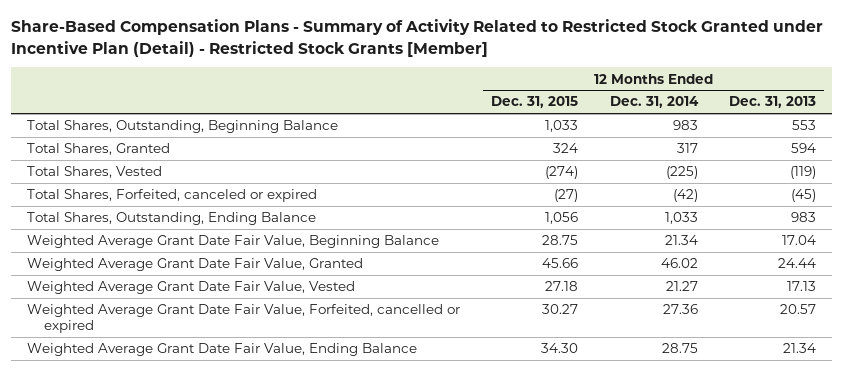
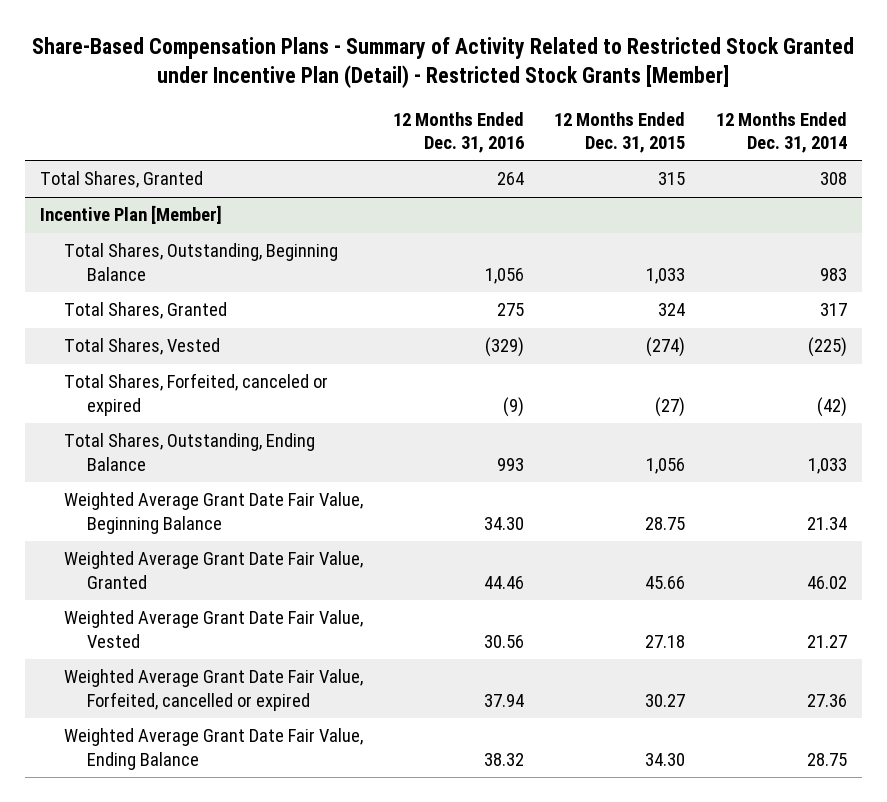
[729,96,817,109] Dec. 31, 2013 -> none
none -> [392,111,524,154] 12 Months Ended Dec. 31, 2016
none -> [39,171,203,189] Total Shares, Granted
none -> [39,205,222,225] Incentive Plan [Member]

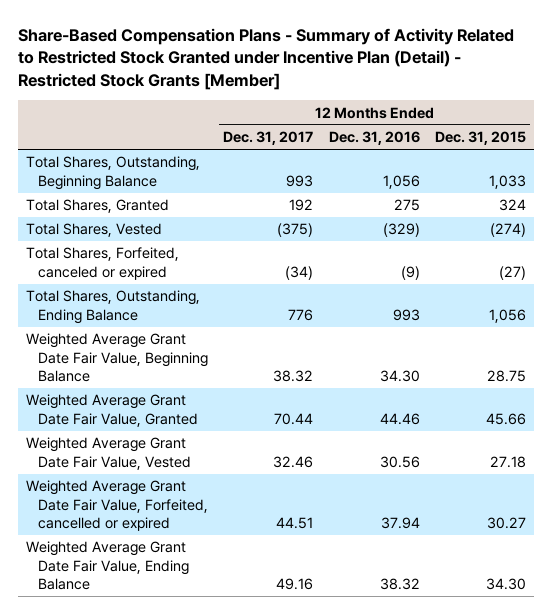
[715,111,847,154] 12 Months Ended Dec. 31, 2014 -> none
none -> [223,131,314,146] Dec. 31, 2017
[39,171,203,189] Total Shares, Granted -> none
[39,205,222,225] Incentive Plan [Member] -> none

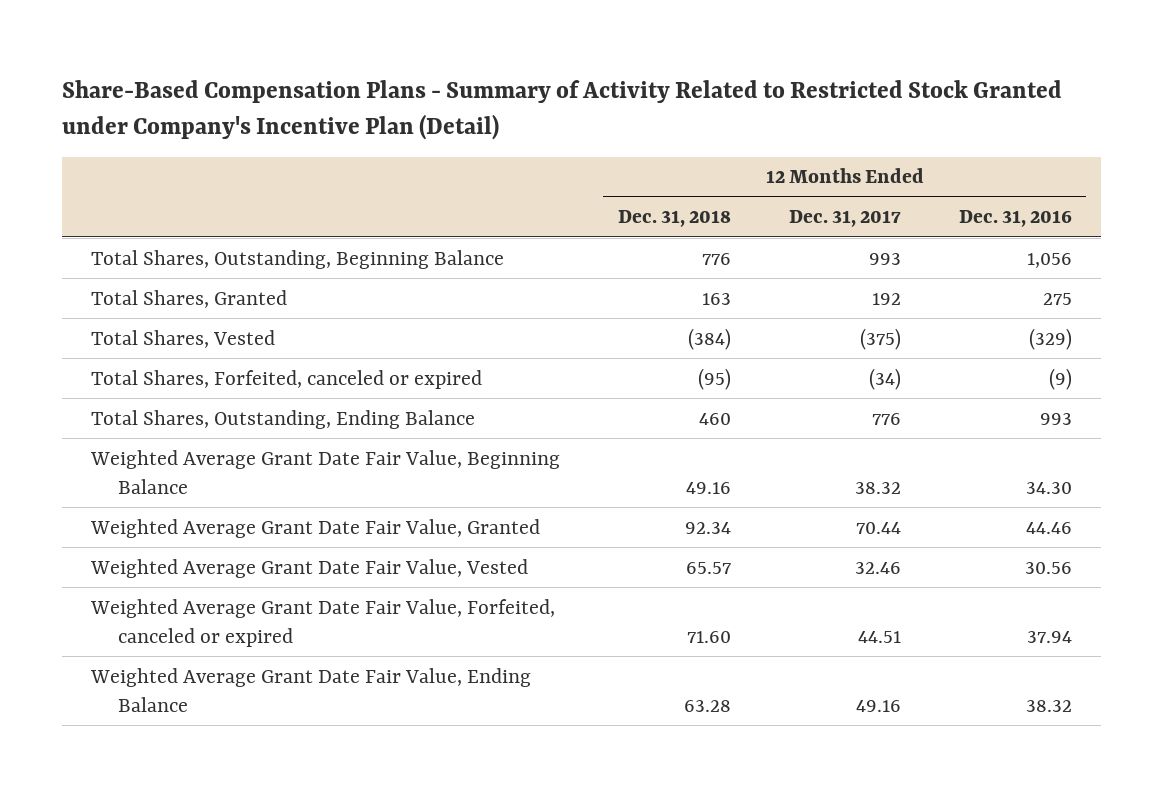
[18,27,515,90] Share-Based Compensation Plans - Summary of Activity Related to Restricted Stock Granted under Incentive Plan (Detail) - Restricted Stock Grants [Member] -> [61,79,1062,140] Share-Based Compensation Plans - Summary of Activity Related to Restricted Stock Granted under Company's Incentive Plan (Detail)
[435,131,527,146] Dec. 31, 2015 -> none
none -> [617,210,731,228] Dec. 31, 2018
[26,480,208,532] Weighted Average Grant Date Fair Value, Forfeited, cancelled or expired -> [89,598,555,647] Weighted Average Grant Date Fair Value, Forfeited, canceled or expired

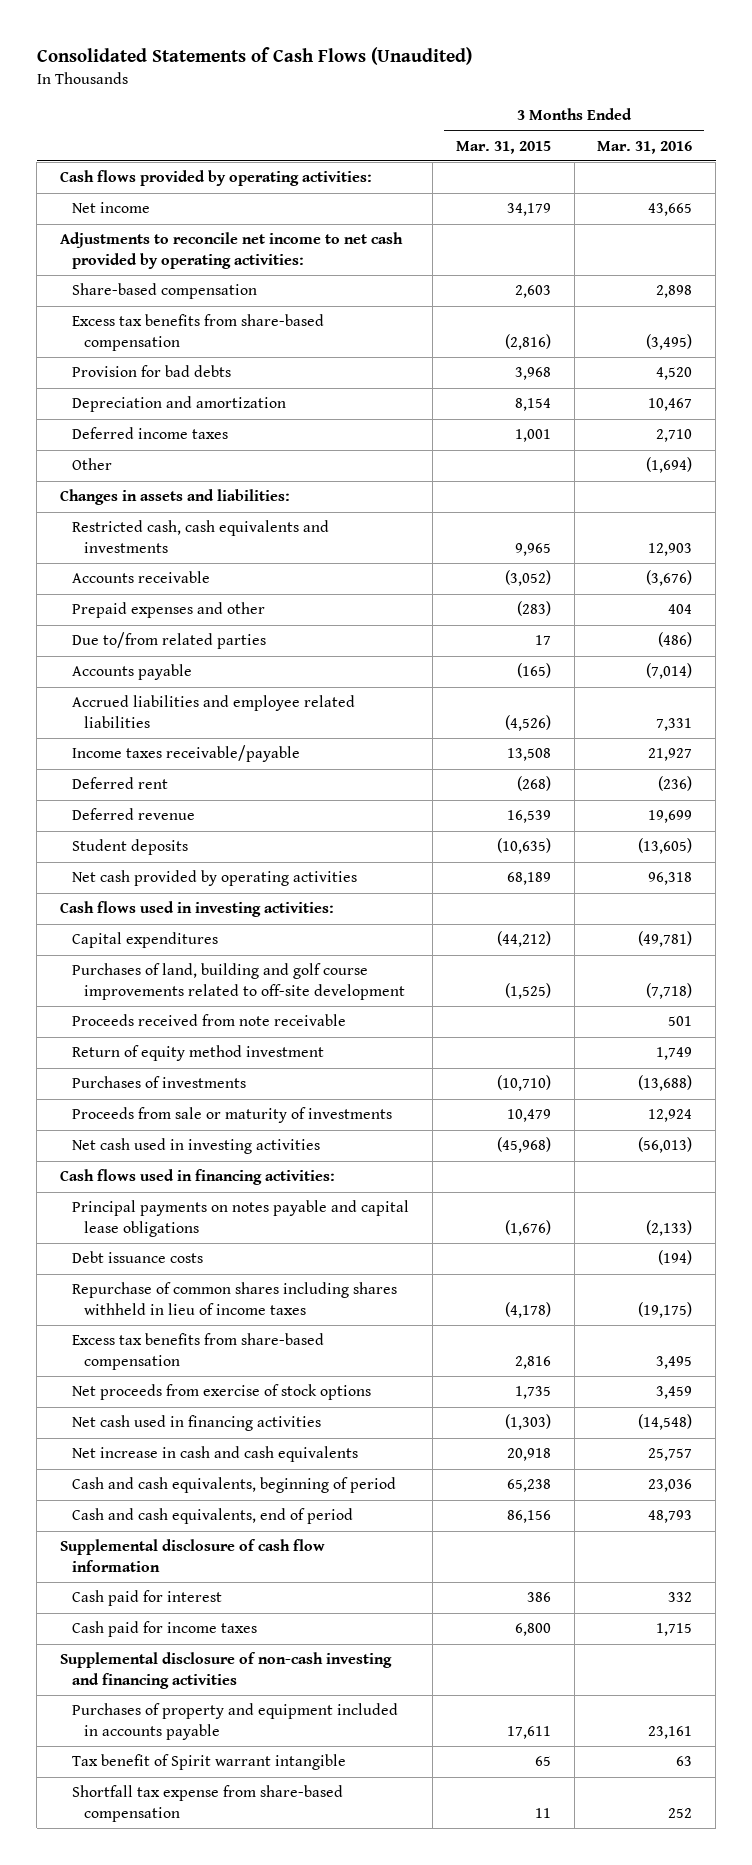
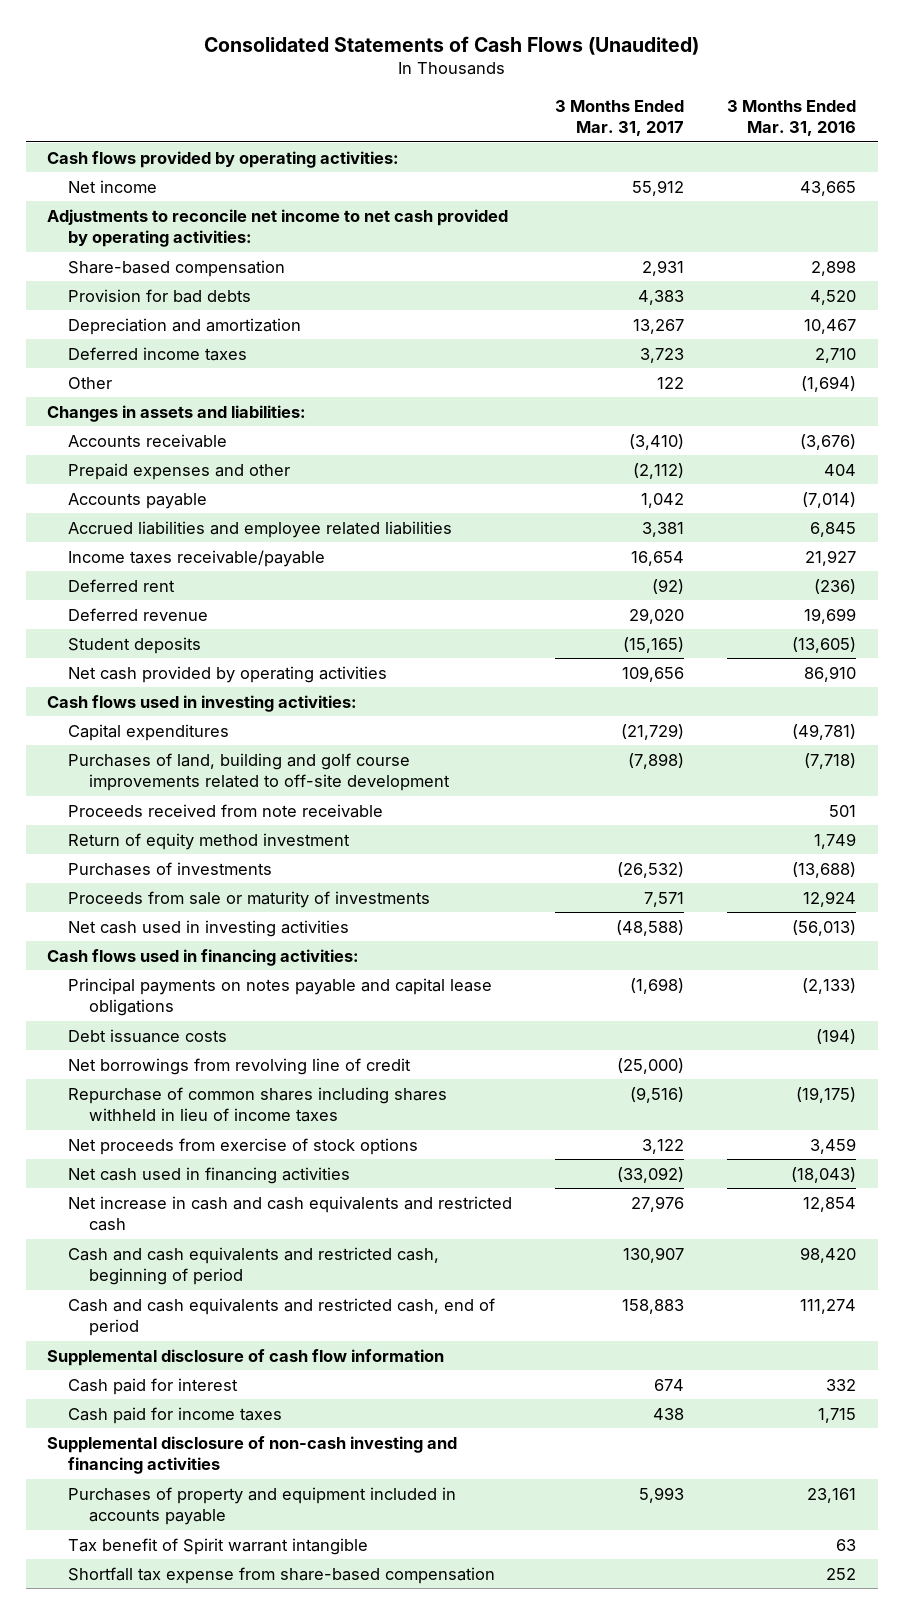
[455,140,551,154] Mar. 31, 2015 -> none
none -> [555,99,685,137] 3 Months Ended Mar. 31, 2017
[71,314,324,351] Excess tax benefits from share-based compensation -> none
[71,520,329,553] Restricted cash, cash equivalents and investments -> none
[71,632,266,650] Due to/from related parties -> none
[656,717,693,731] 7,331 -> [810,521,857,537] 6,845
[648,872,693,886] 96,318 -> [804,665,857,682] 86,910
none -> [68,1057,412,1075] Net borrowings from revolving line of credit
[71,1333,324,1370] Excess tax benefits from share-based compensation -> none
[638,1414,693,1431] (14,548) -> [791,1166,857,1183] (18,043)
[71,1446,358,1463] Net increase in cash and cash equivalents -> [68,1195,513,1232] Net increase in cash and cash equivalents and restricted cash
[648,1448,693,1462] 25,757 -> [803,1196,857,1212] 12,854
[71,1477,396,1494] Cash and cash equivalents, beginning of period -> [68,1246,440,1286] Cash and cash equivalents and restricted cash, beginning of period
[648,1479,693,1493] 23,036 -> [800,1246,857,1263] 98,420
[71,1508,353,1525] Cash and cash equivalents, end of period -> [68,1297,496,1337] Cash and cash equivalents and restricted cash, end of period
[648,1510,693,1524] 48,793 -> [800,1298,857,1314] 111,274

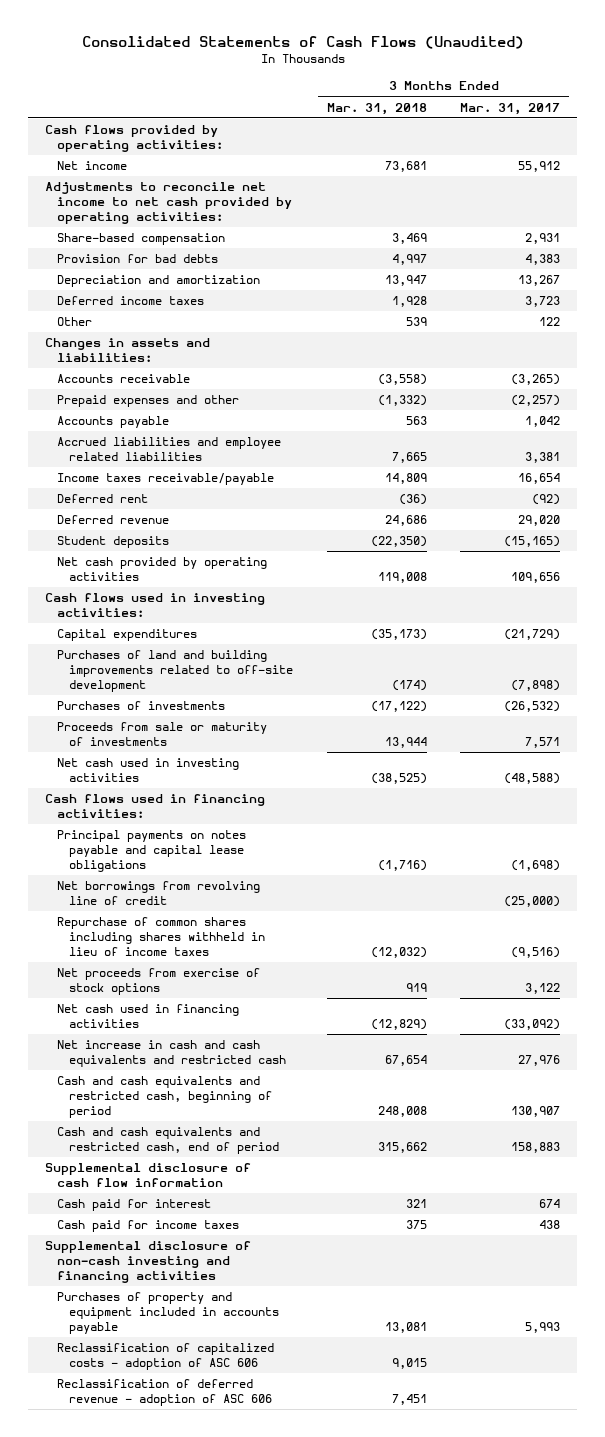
[727,99,857,137] 3 Months Ended Mar. 31, 2016 -> none
none -> [326,102,427,115] Mar. 31, 2018
[629,433,685,450] (3,410) -> [511,374,561,386] (3,265)
[633,462,685,479] (2,112) -> [511,395,561,407] (2,257)
[68,803,384,818] Proceeds received from note receivable -> none
[68,832,351,850] Return of equity method investment -> none
[68,752,450,792] Purchases of land, building and golf course improvements related to off-site development -> [57,650,293,693] Purchases of land and building improvements related to off-site development
[68,1028,228,1043] Debt issuance costs -> none
[68,1537,369,1555] Tax benefit of Spirit warrant intangible -> none
[68,1566,496,1584] Shortfall tax expense from share-based compensation -> none
none -> [57,1343,275,1371] Reclassification of capitalized costs - adoption of ASC 606
none -> [57,1379,272,1407] Reclassification of deferred revenue - adoption of ASC 606

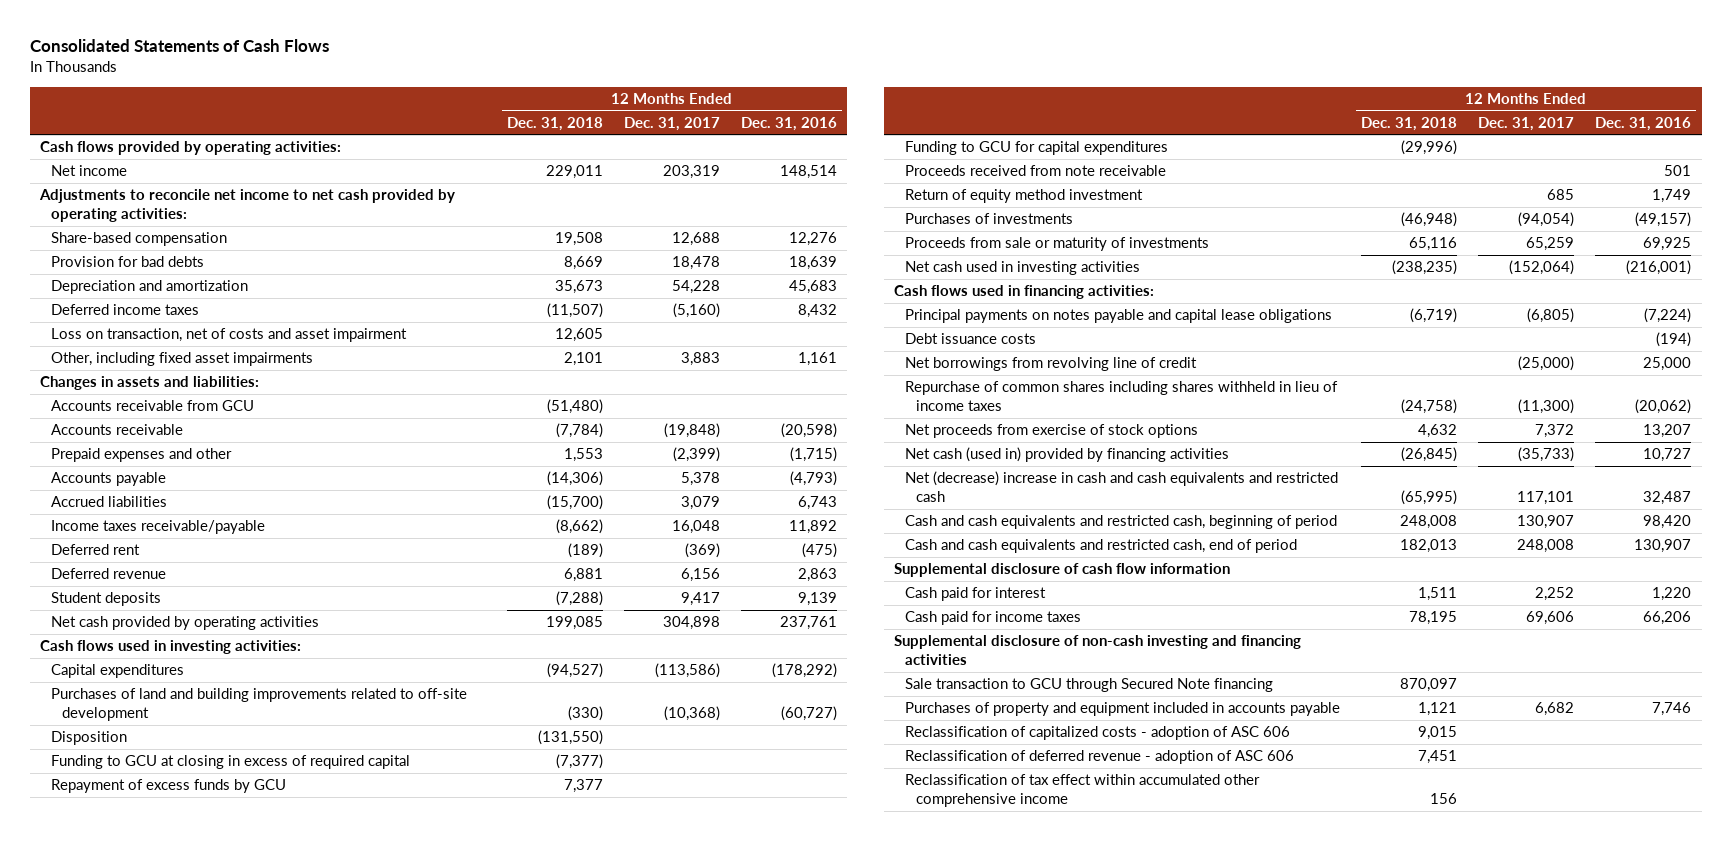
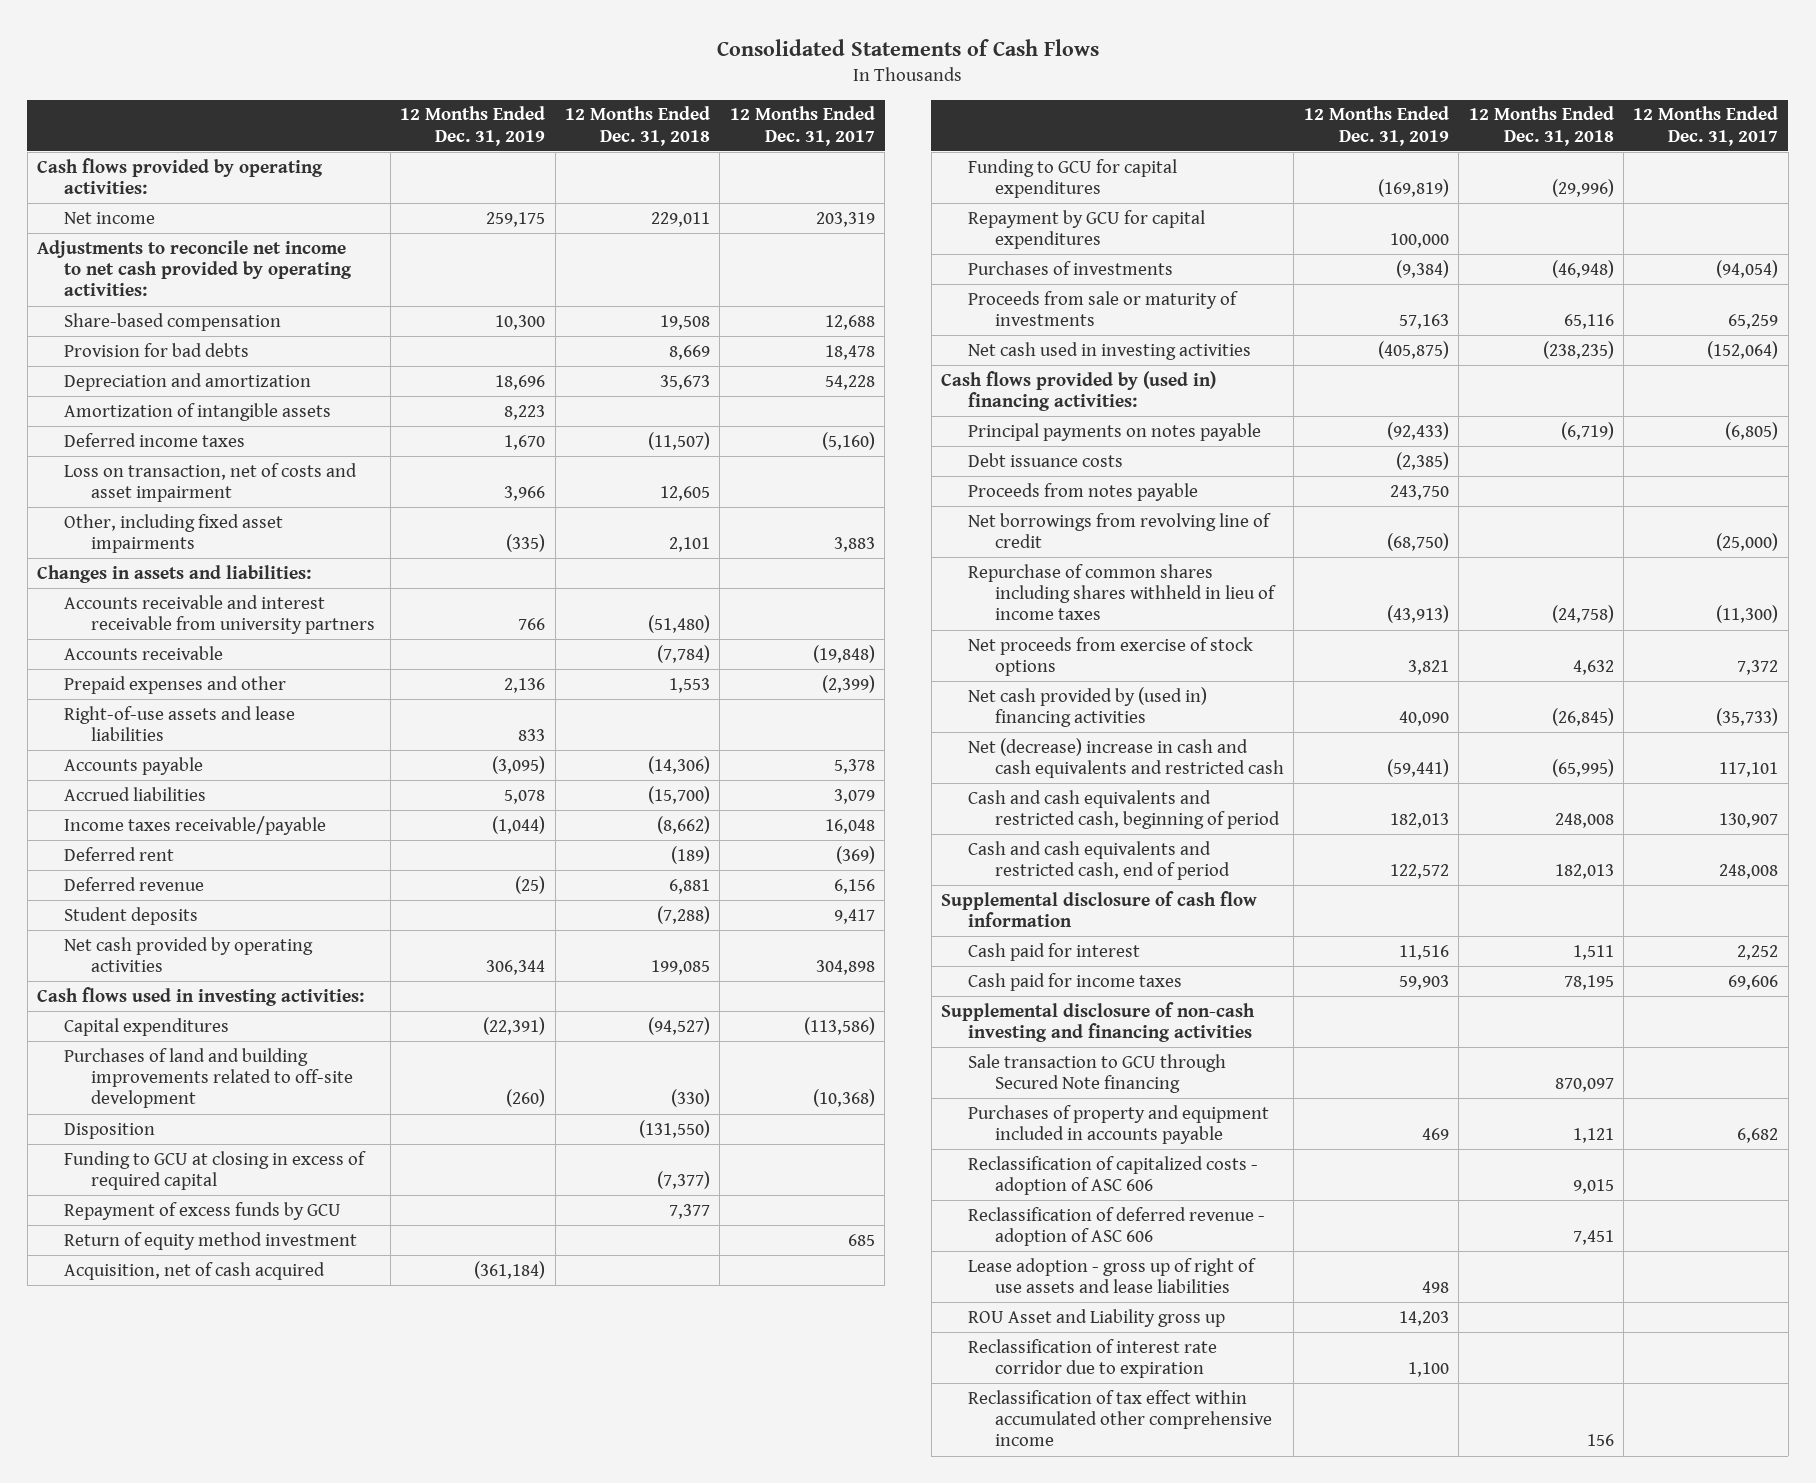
[740,116,837,131] Dec. 31, 2016 -> none
none -> [400,106,546,146] 12 Months Ended Dec. 31, 2019
none -> [64,402,332,421] Amortization of intangible assets
[51,400,255,412] Accounts receivable from GCU -> [64,594,376,635] Accounts receivable and interest receivable from university partners
none -> [64,705,296,742] Right-of-use assets and lease liabilities
[905,165,1167,177] Proceeds received from note receivable -> none
none -> [64,1261,326,1280] Acquisition, net of cash acquired
[905,141,1169,156] Funding to GCU for capital expenditures -> [967,158,1177,199] Funding to GCU for capital expenditures
none -> [967,209,1205,250] Repayment by GCU for capital expenditures
[894,285,1155,300] Cash flows used in financing activities: -> [940,370,1216,412] Cash flows provided by (used in) financing activities:
[905,309,1333,324] Principal payments on notes payable and capital lease obligations -> [967,422,1261,441] Principal payments on notes payable
none -> [967,482,1198,501] Proceeds from notes payable
[905,447,1230,463] Net cash (used in) provided by financing activities -> [967,686,1207,728] Net cash provided by (used in) financing activities
none -> [967,1257,1256,1294] Lease adoption - gross up of right of use assets and lease liabilities
none -> [967,1308,1225,1327] ROU Asset and Liability gross up
none -> [967,1338,1217,1379] Reclassification of interest rate corridor due to expiration

